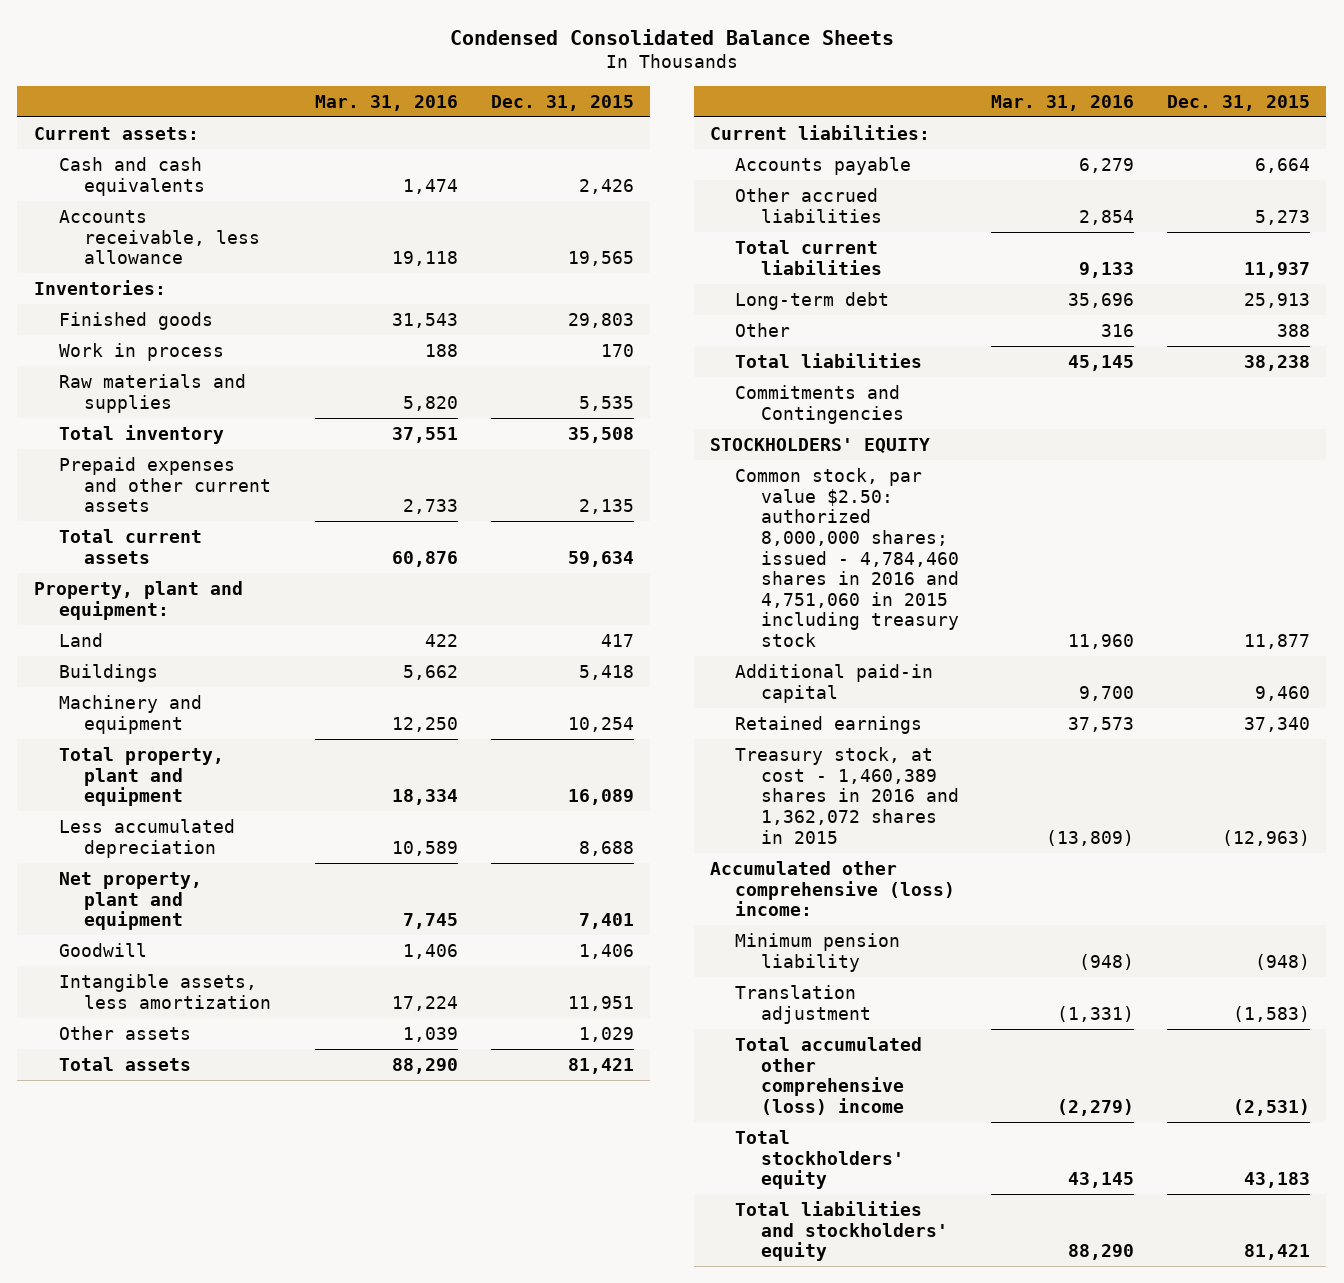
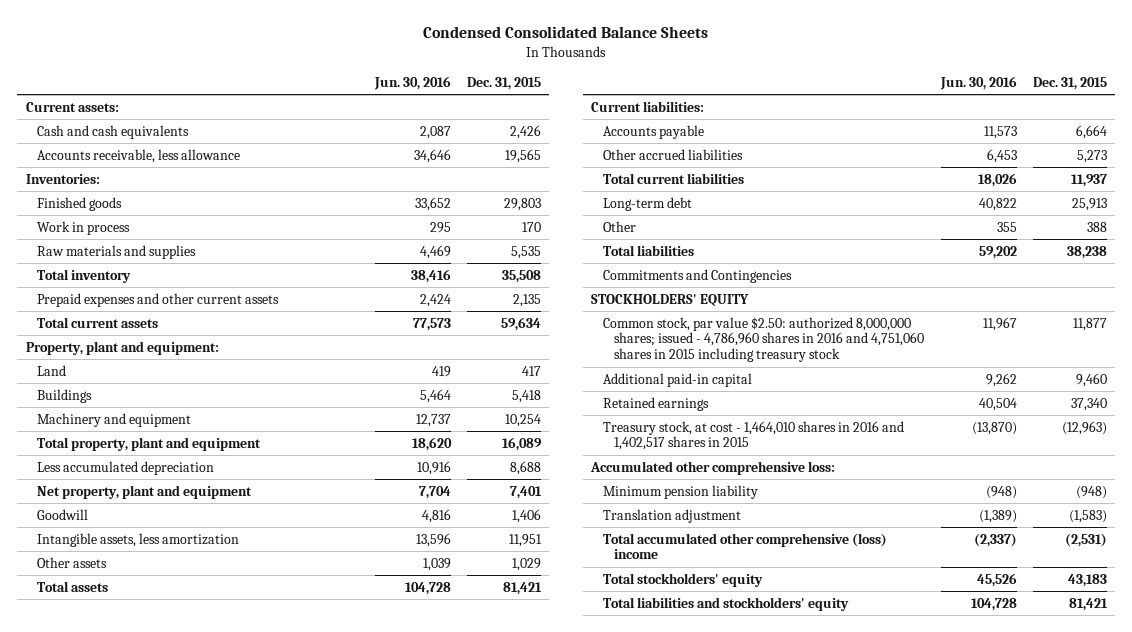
[314,94,458,111] Mar. 31, 2016 -> none
none -> [373,75,451,90] Jun. 30, 2016
[735,467,959,648] Common stock, par value $2.50: authorized 8,000,000 shares; issued - 4,784,460 shares in 2016 and 4,751,060 in 2015 including treasury stock -> [602,316,925,363] Common stock, par value $2.50: authorized 8,000,000 shares; issued - 4,786,960 shares in 2016 and 4,751,060 shares in 2015 including treasury stock
[735,746,959,844] Treasury stock, at cost - 1,460,389 shares in 2016 and 1,362,072 shares in 2015 -> [602,420,904,451] Treasury stock, at cost - 1,464,010 shares in 2016 and 1,402,517 shares in 2015
[709,860,956,917] Accumulated other comprehensive (loss) income: -> [590,460,836,475] Accumulated other comprehensive loss:

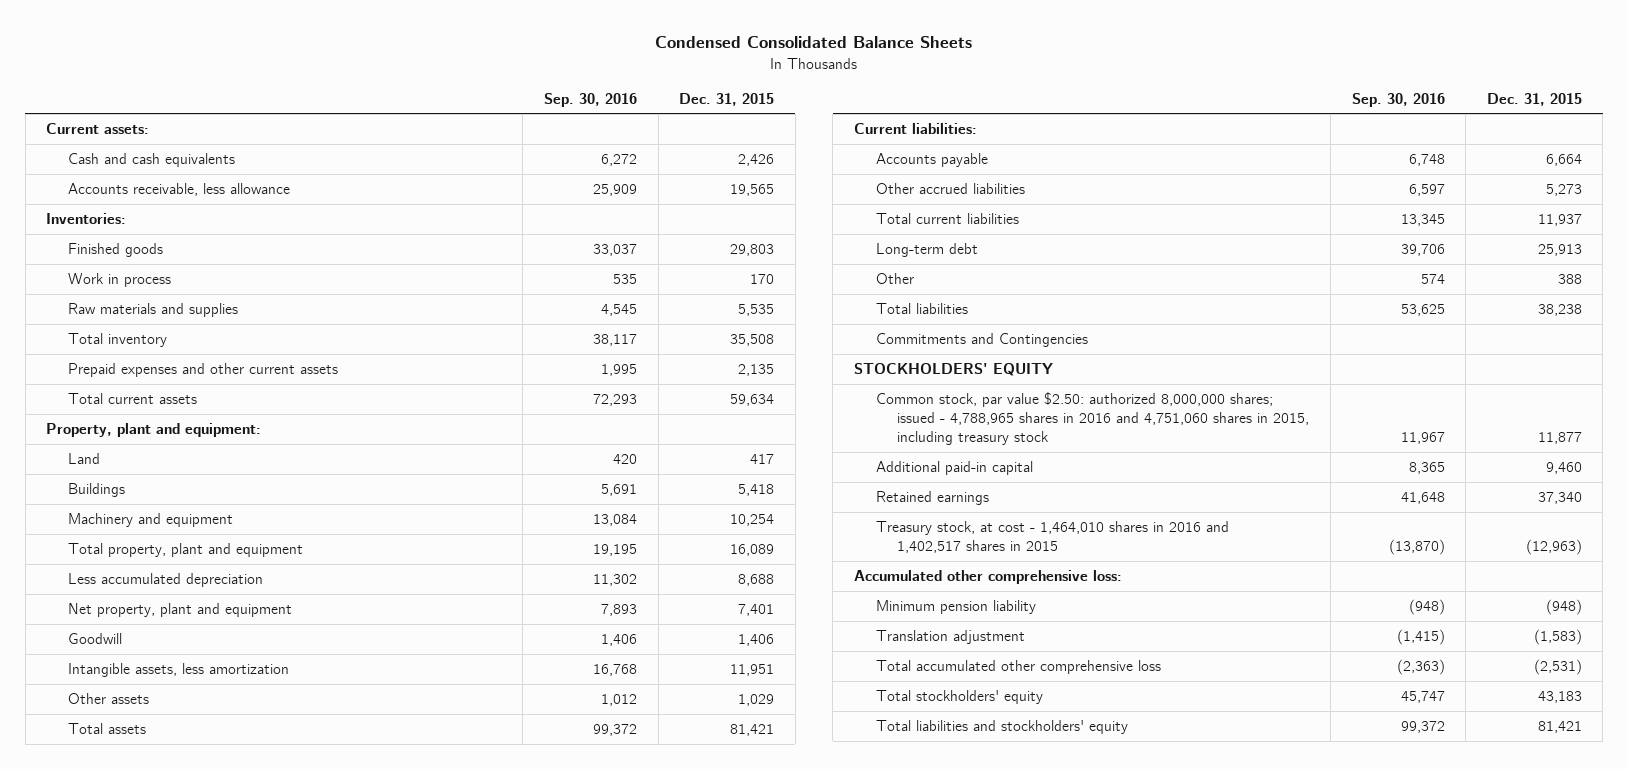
[373,75,451,90] Jun. 30, 2016 -> none
none -> [544,92,638,107] Sep. 30, 2016
[602,316,925,363] Common stock, par value $2.50: authorized 8,000,000 shares; issued - 4,786,960 shares in 2016 and 4,751,060 shares in 2015 including treasury stock -> [875,392,1310,446] Common stock, par value $2.50: authorized 8,000,000 shares; issued - 4,788,965 shares in 2016 and 4,751,060 shares in 2015, including treasury stock
[602,532,887,560] Total accumulated other comprehensive (loss) income -> [875,660,1161,675] Total accumulated other comprehensive loss

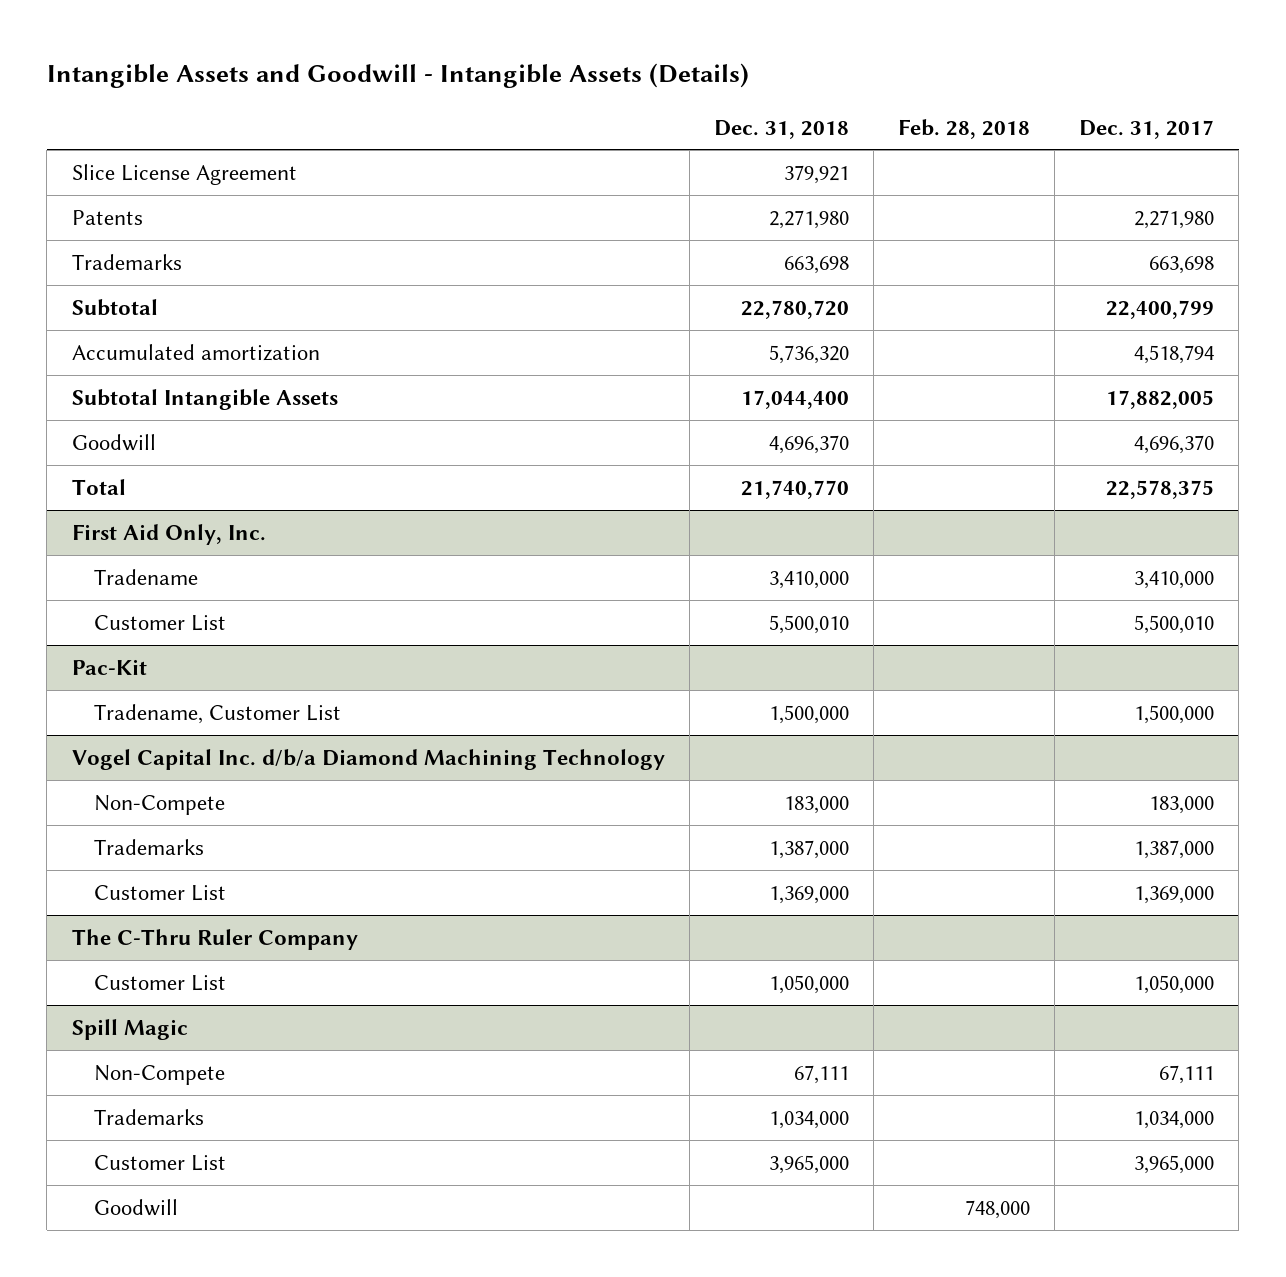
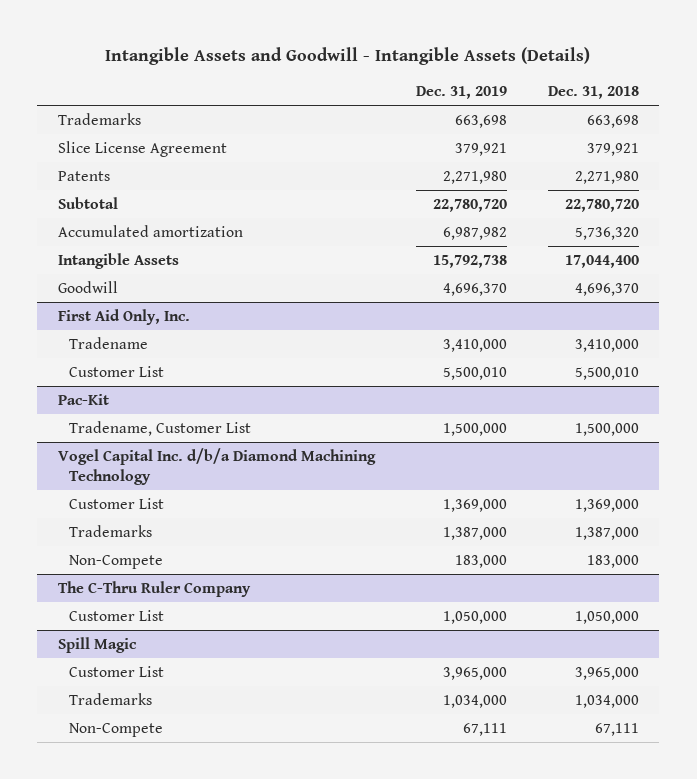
[897,118,1030,139] Feb. 28, 2018 -> none
[1079,119,1215,139] Dec. 31, 2017 -> none
none -> [415,85,507,99] Dec. 31, 2019
[71,253,182,270] Trademarks -> [57,113,141,126] Trademarks
[71,388,338,410] Subtotal Intangible Assets -> [57,253,179,270] Intangible Assets
[71,478,126,495] Total -> none
[93,838,204,855] Trademarks -> [69,525,153,538] Trademarks
[93,794,225,815] Non-Compete -> [69,555,164,570] Non-Compete
[93,1198,178,1216] Goodwill -> none
[93,1108,204,1125] Trademarks -> [69,693,153,706] Trademarks
[93,1064,225,1085] Non-Compete -> [69,723,164,738] Non-Compete

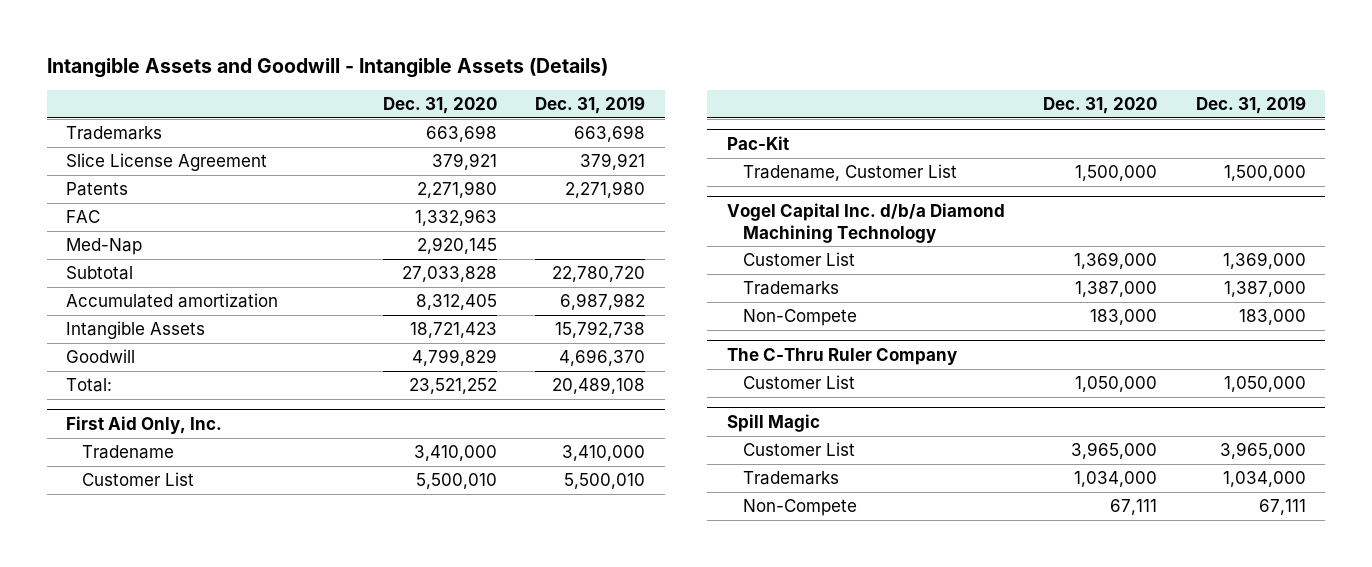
[547,85,639,99] Dec. 31, 2018 -> none
none -> [382,97,497,115] Dec. 31, 2020
none -> [65,210,100,224] FAC
none -> [65,238,142,256] Med-Nap
none -> [65,378,112,393] Total:

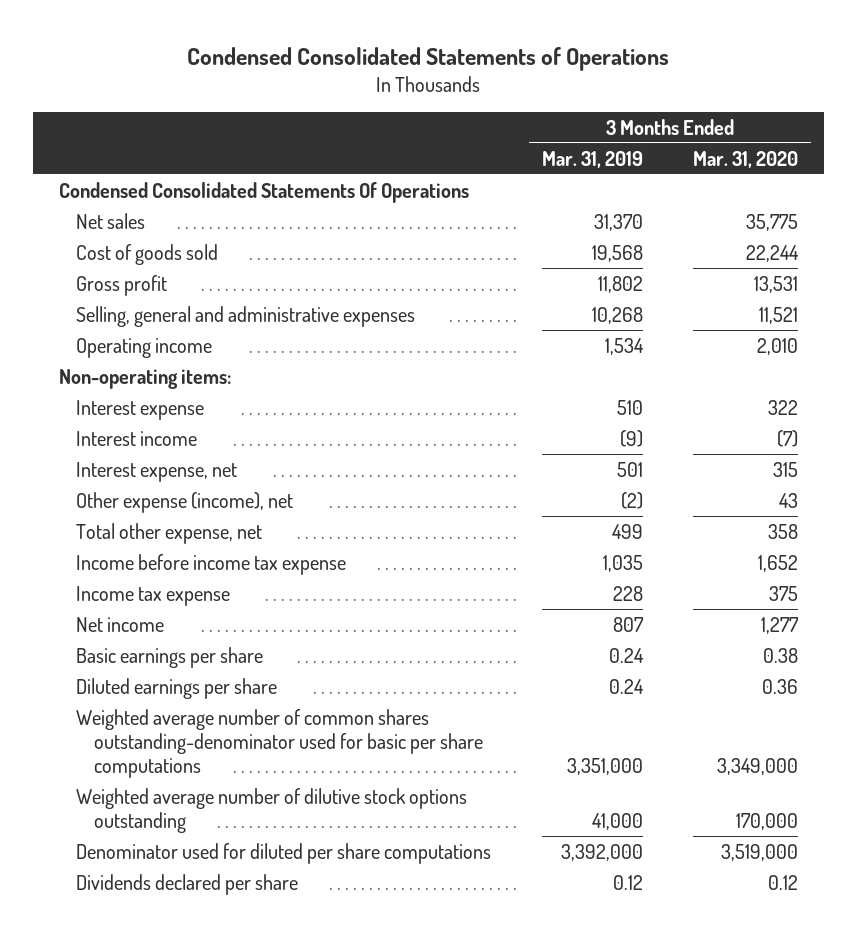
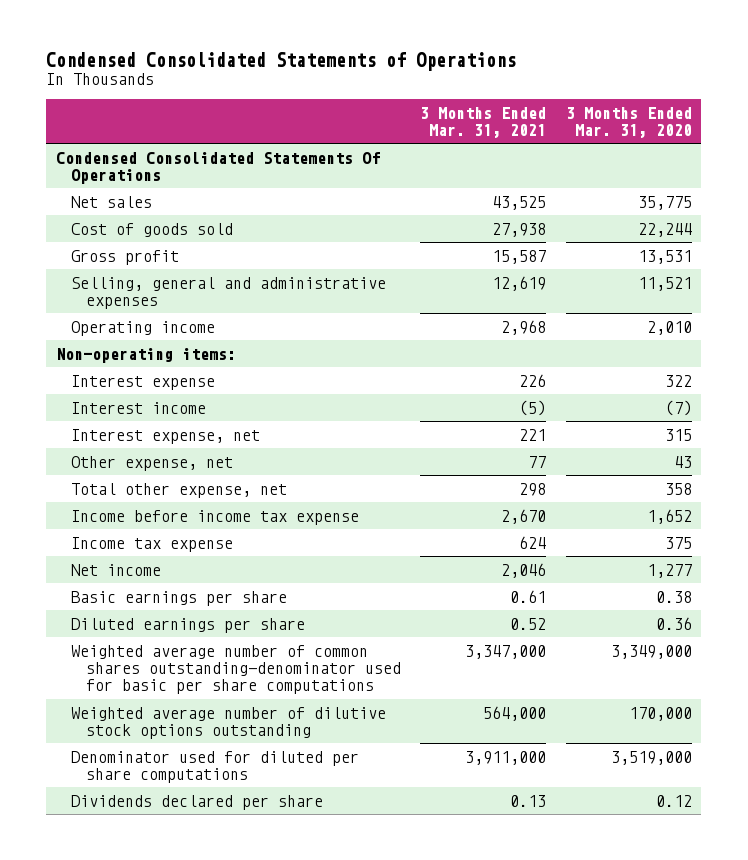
[541,150,643,168] Mar. 31, 2019 -> none
none -> [420,106,547,138] 3 Months Ended Mar. 31, 2021
[76,491,294,513] Other expense (income), net -> [71,455,234,471] Other expense, net

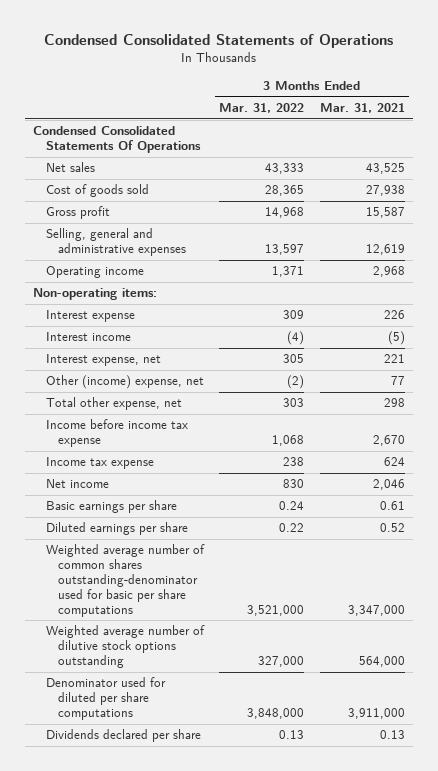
[565,106,692,138] 3 Months Ended Mar. 31, 2020 -> none
none -> [219,103,305,114] Mar. 31, 2022
[71,455,234,471] Other expense, net -> [45,375,204,390] Other (income) expense, net

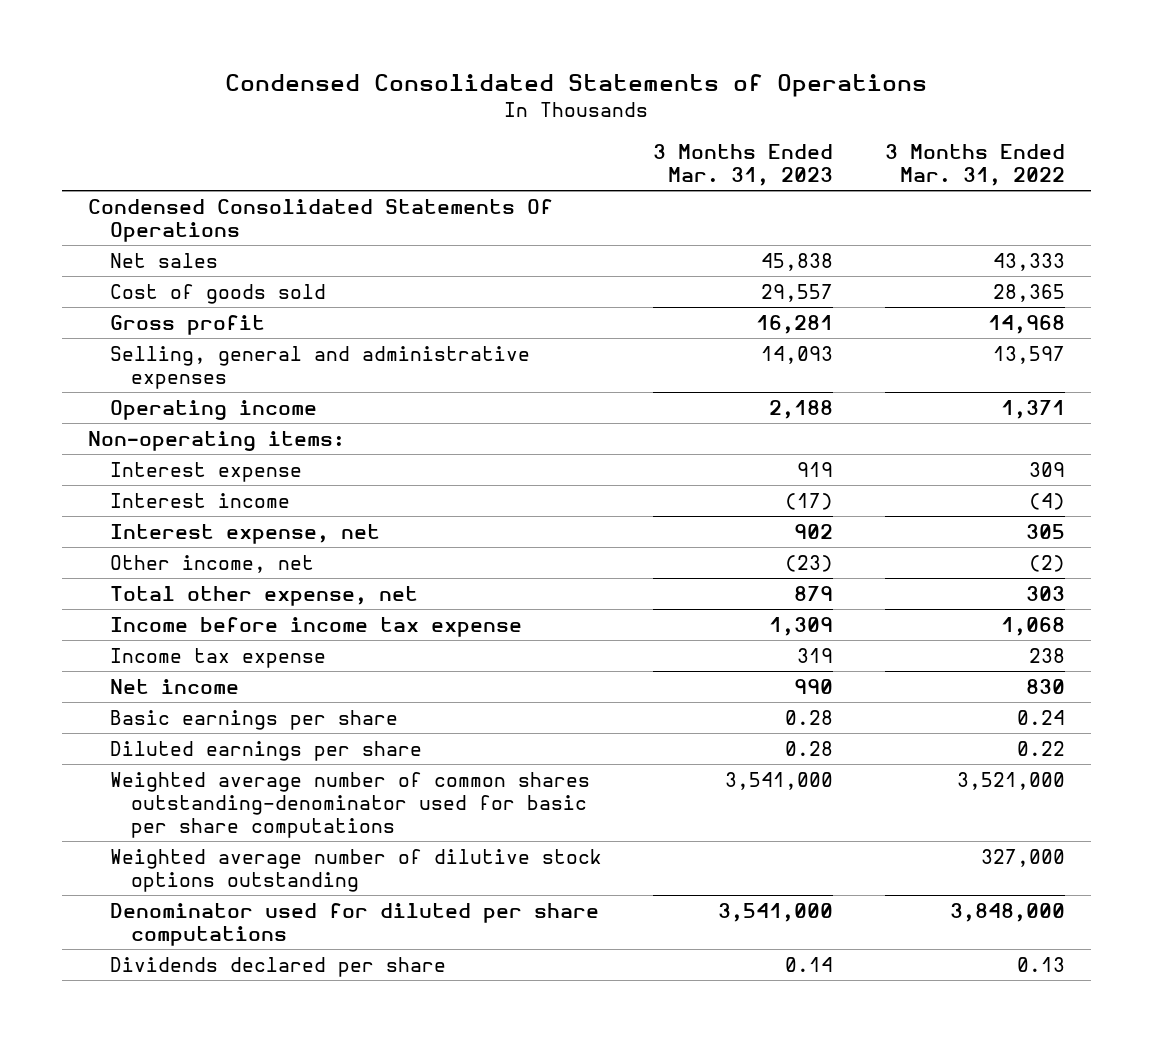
[319,103,405,114] Mar. 31, 2021 -> none
none -> [653,143,834,186] 3 Months Ended Mar. 31, 2023
[45,375,204,390] Other (income) expense, net -> [109,554,314,573] Other income, net

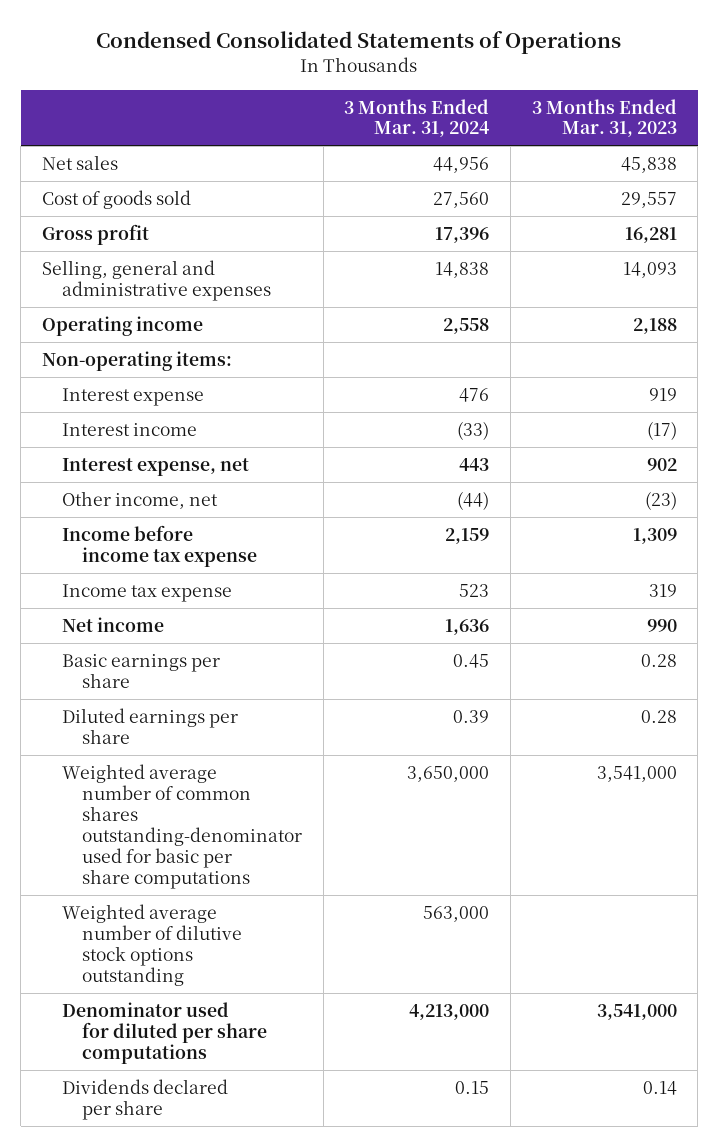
[884,143,1065,186] 3 Months Ended Mar. 31, 2022 -> none
none -> [344,98,490,138] 3 Months Ended Mar. 31, 2024
[87,198,553,242] Condensed Consolidated Statements Of Operations -> none
[109,585,418,606] Total other expense, net -> none

